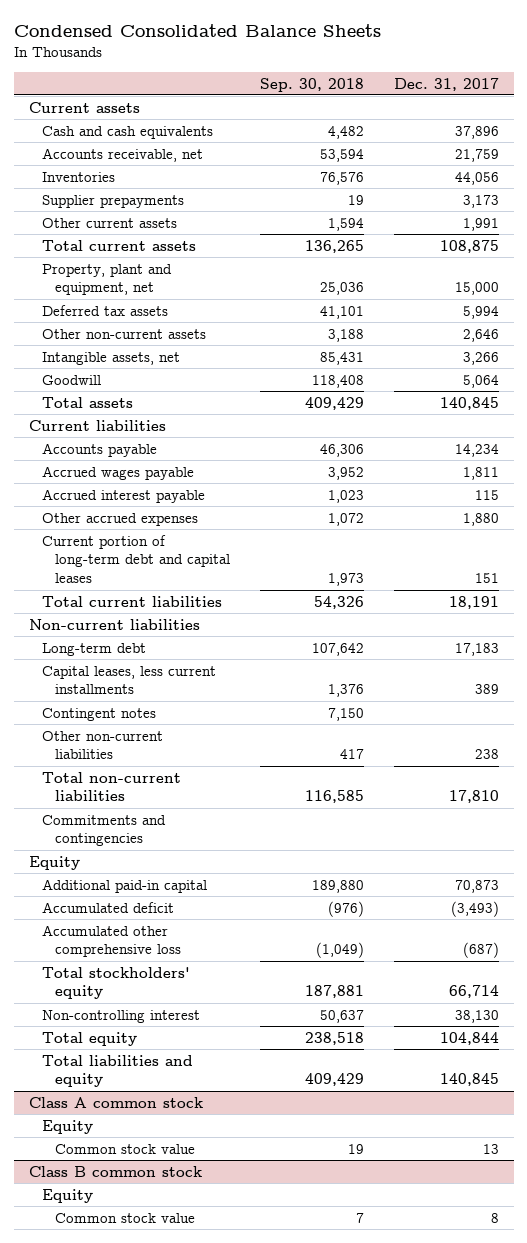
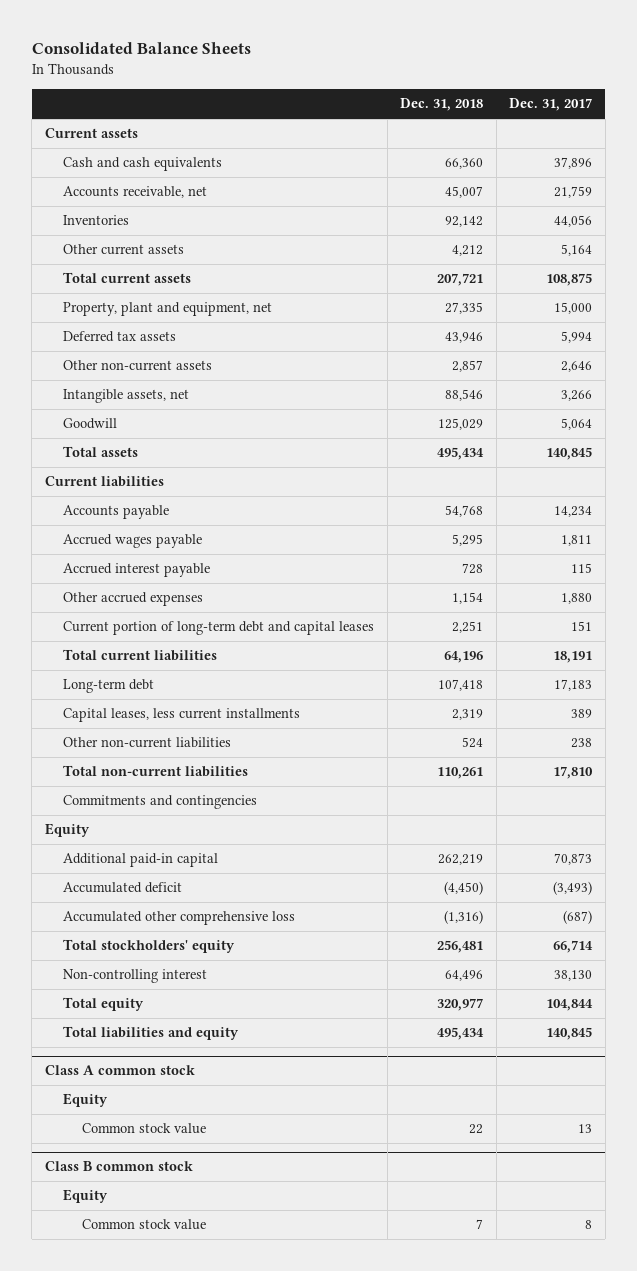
[13,23,381,37] Condensed Consolidated Balance Sheets -> [31,42,251,55] Consolidated Balance Sheets
[259,77,364,92] Sep. 30, 2018 -> none
none -> [400,98,484,112] Dec. 31, 2018
[41,194,184,208] Supplier prepayments -> none
[462,217,499,231] 1,991 -> [561,244,593,257] 5,164
[28,618,200,630] Non-current liabilities -> none
[41,707,156,721] Contingent notes -> none

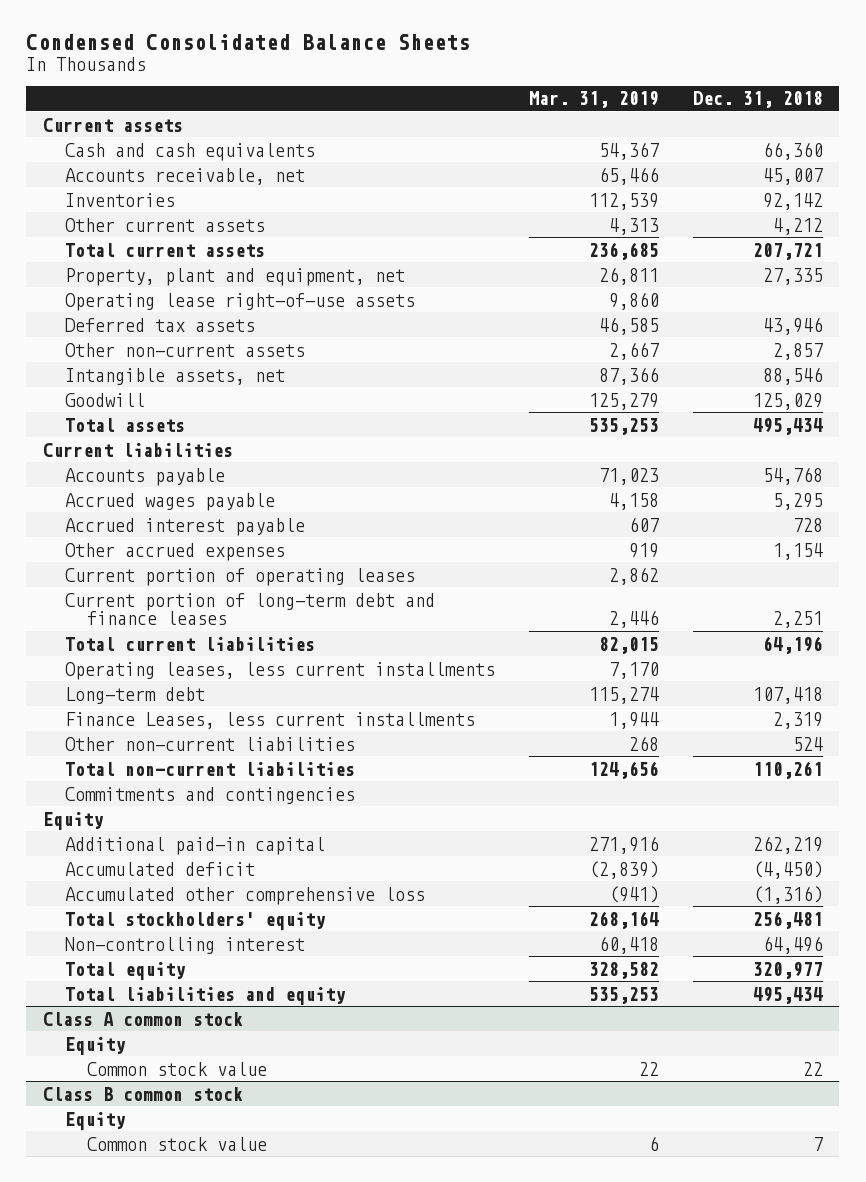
[31,42,251,55] Consolidated Balance Sheets -> [26,33,471,50] Condensed Consolidated Balance Sheets
[509,98,593,112] Dec. 31, 2017 -> none
none -> [528,91,659,109] Mar. 31, 2019
none -> [65,292,416,311] Operating lease right-of-use assets
none -> [65,567,416,586] Current portion of operating leases
[63,621,375,636] Current portion of long-term debt and capital leases -> [65,592,436,626] Current portion of long-term debt and finance leases
none -> [65,661,496,680] Operating leases, less current installments
[63,708,301,723] Capital leases, less current installments -> [65,711,476,729] Finance Leases, less current installments

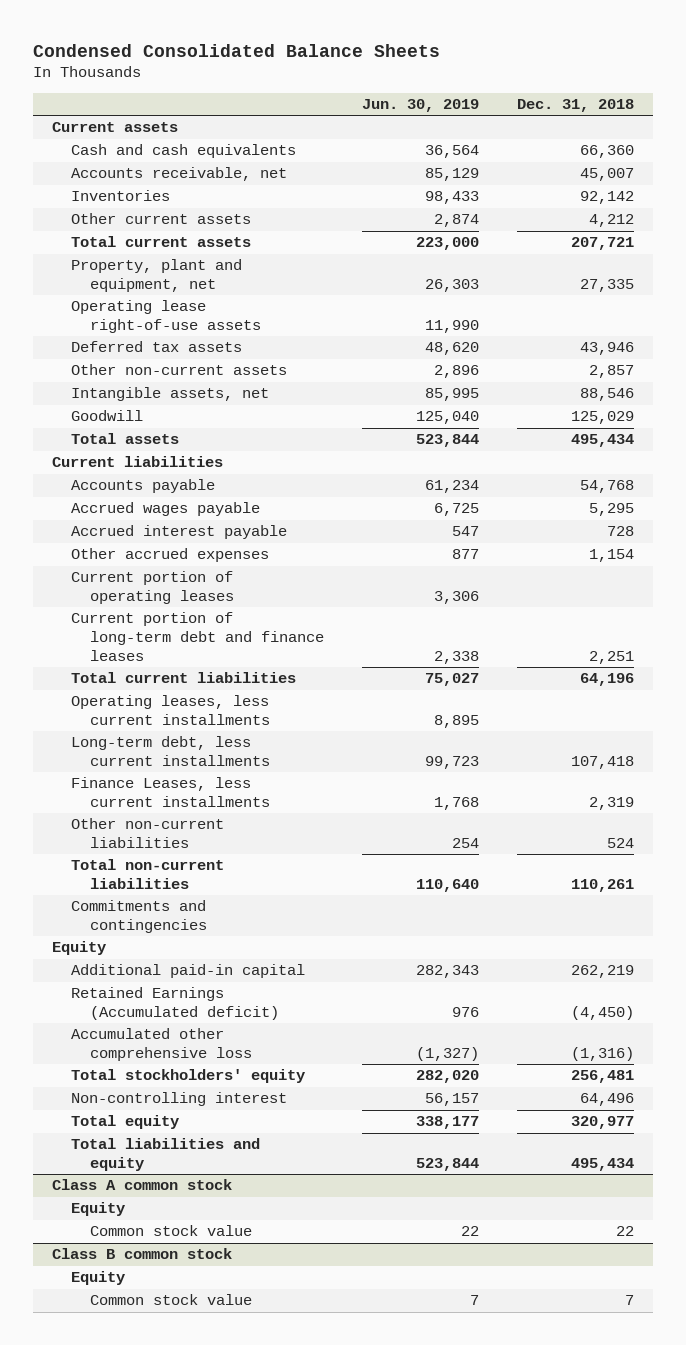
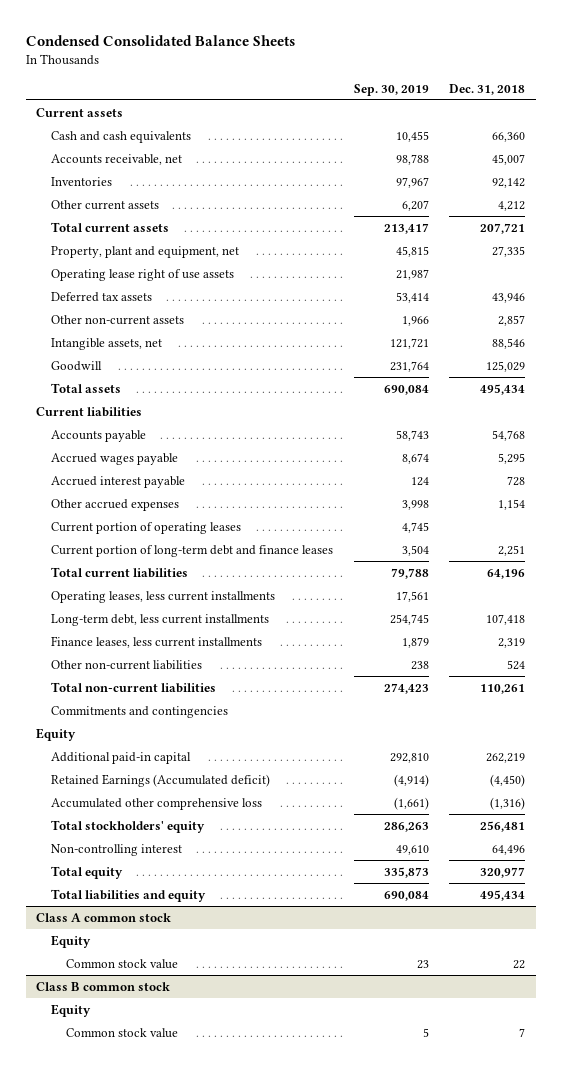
[361,99,479,113] Jun. 30, 2019 -> none
none -> [353,83,429,96] Sep. 30, 2019
[70,300,261,334] Operating lease right-of-use assets -> [51,268,235,281] Operating lease right of use assets
[70,777,270,808] Finance Leases, less current installments -> [51,635,263,648] Finance leases, less current installments

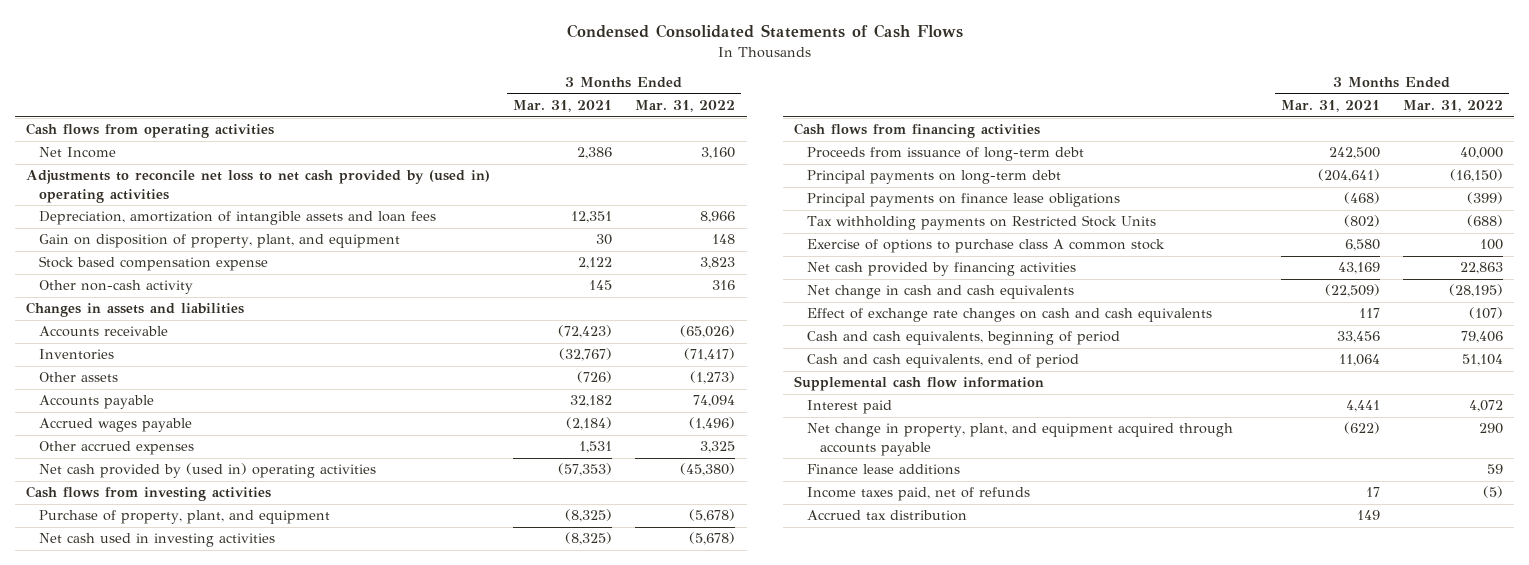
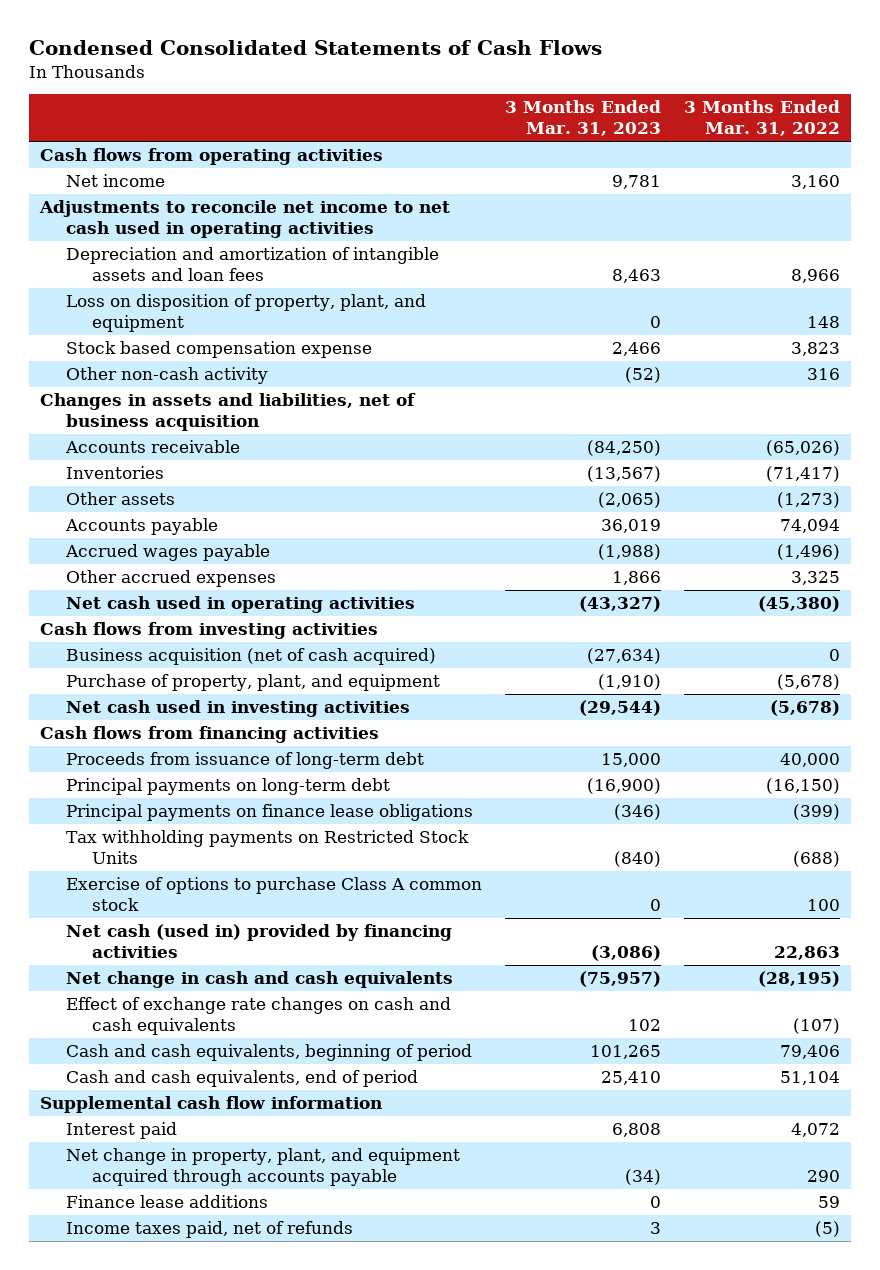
[513,100,613,113] Mar. 31, 2021 -> none
none -> [504,100,661,137] 3 Months Ended Mar. 31, 2023
[39,147,117,159] Net Income -> [66,173,166,187] Net income
[26,170,491,203] Adjustments to reconcile net loss to net cash provided by (used in) operating activities -> [39,199,451,238] Adjustments to reconcile net income to net cash used in operating activities
[39,211,437,226] Depreciation, amortization of intangible assets and loan fees -> [66,246,440,281] Depreciation and amortization of intangible assets and loan fees
[39,234,401,249] Gain on disposition of property, plant, and equipment -> [66,293,427,332] Loss on disposition of property, plant, and equipment
[26,302,245,318] Changes in assets and liabilities -> [40,392,417,431] Changes in assets and liabilities, net of business acquisition
[39,463,377,479] Net cash provided by (used in) operating activities -> [66,595,416,613] Net cash used in operating activities
none -> [66,647,437,665] Business acquisition (net of cash acquired)
[806,239,1165,254] Exercise of options to purchase class A common stock -> [66,876,483,911] Exercise of options to purchase Class A common stock
[806,262,1076,277] Net cash provided by financing activities -> [66,923,453,958] Net cash (used in) provided by financing activities
[806,510,967,522] Accrued tax distribution -> none

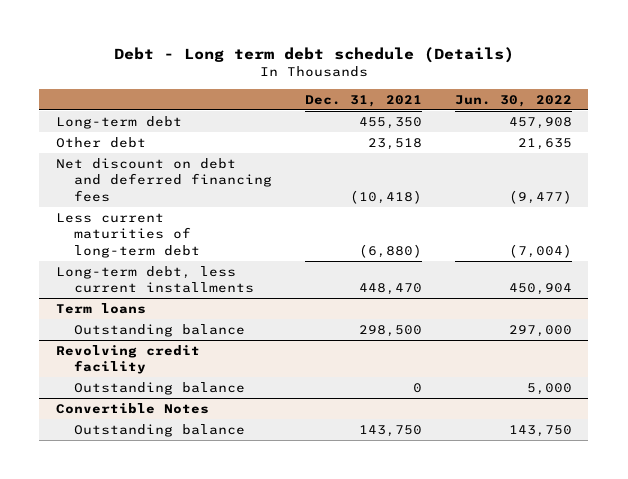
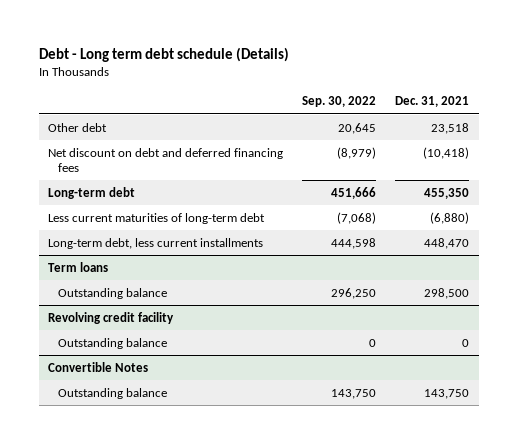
[454,94,572,107] Jun. 30, 2022 -> none
none -> [302,96,377,108] Sep. 30, 2022
[55,115,182,129] Long-term debt -> [48,186,136,199] Long-term debt

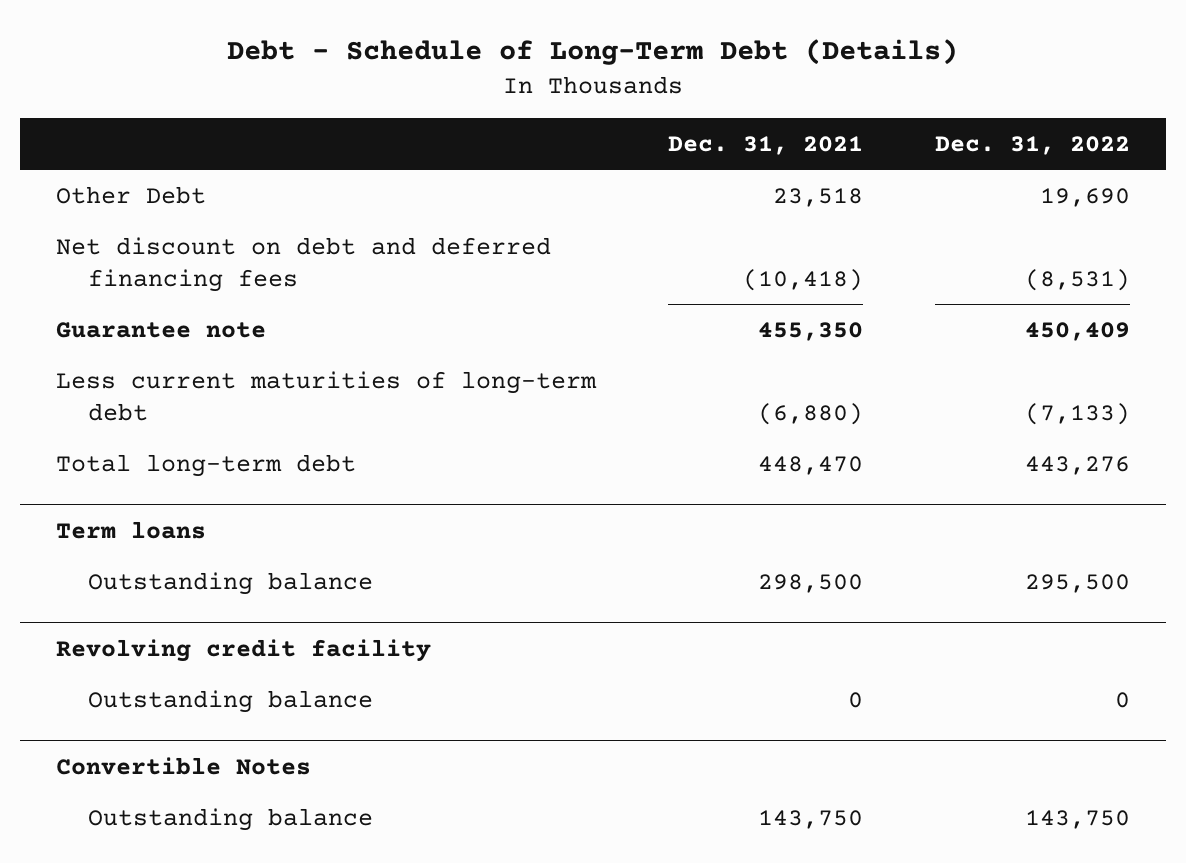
[38,46,289,62] Debt - Long term debt schedule (Details) -> [227,39,959,66] Debt - Schedule of Long-Term Debt (Details)
[302,96,377,108] Sep. 30, 2022 -> none
none -> [935,136,1131,156] Dec. 31, 2022
[48,122,108,132] Other debt -> [56,185,207,204] Other Debt
[48,186,136,199] Long-term debt -> [56,321,267,338] Guarantee note
[48,237,264,249] Long-term debt, less current installments -> [56,453,357,477] Total long-term debt

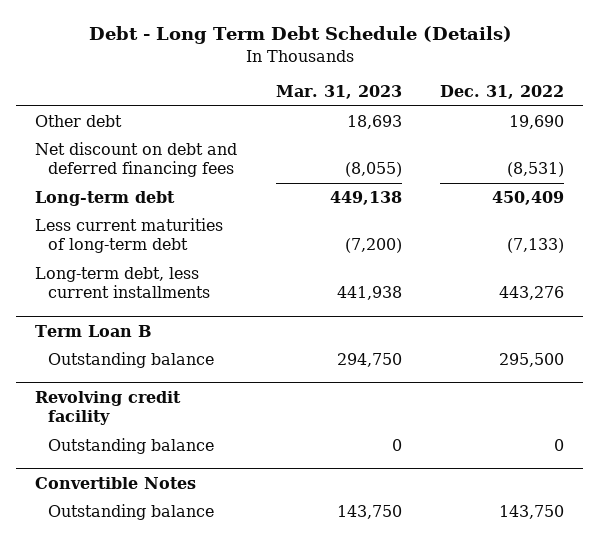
[227,39,959,66] Debt - Schedule of Long-Term Debt (Details) -> [88,26,512,45] Debt - Long Term Debt Schedule (Details)
[668,136,864,156] Dec. 31, 2021 -> none
none -> [275,85,402,100] Mar. 31, 2023
[56,185,207,204] Other Debt -> [35,114,123,127] Other debt
[56,321,267,338] Guarantee note -> [35,190,176,206] Long-term debt
[56,453,357,477] Total long-term debt -> [35,266,210,299] Long-term debt, less current installments
[56,520,207,539] Term loans -> [35,324,153,337] Term Loan B

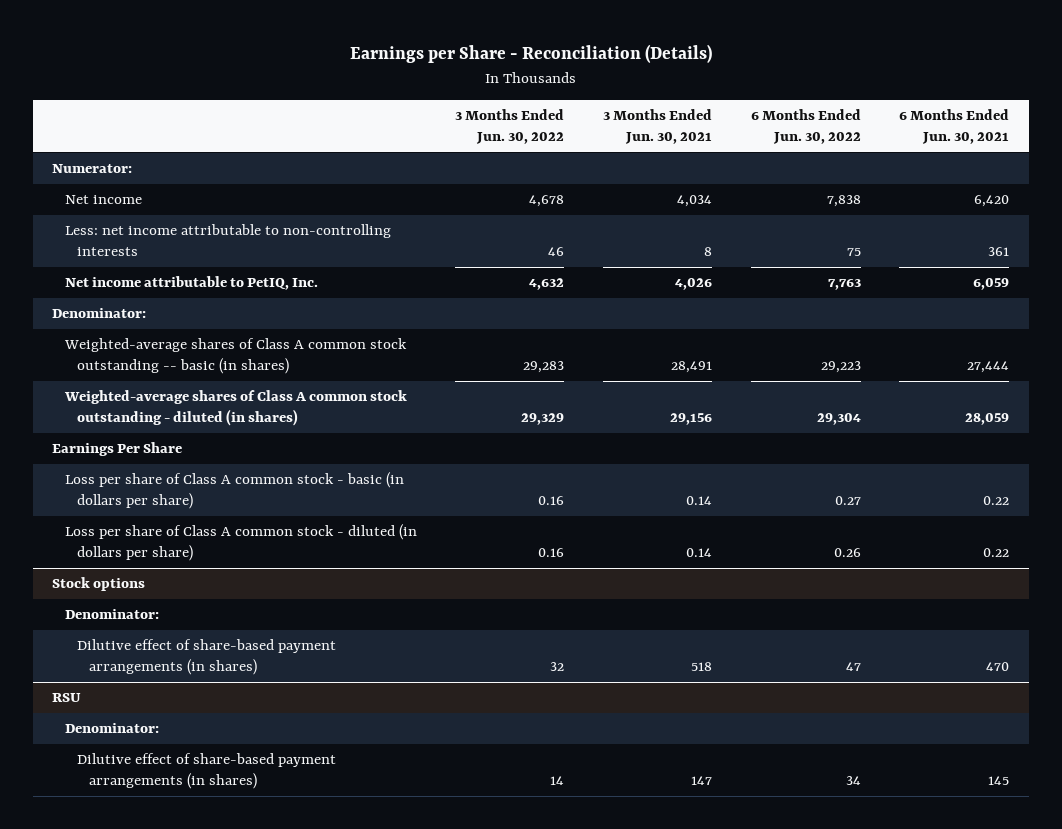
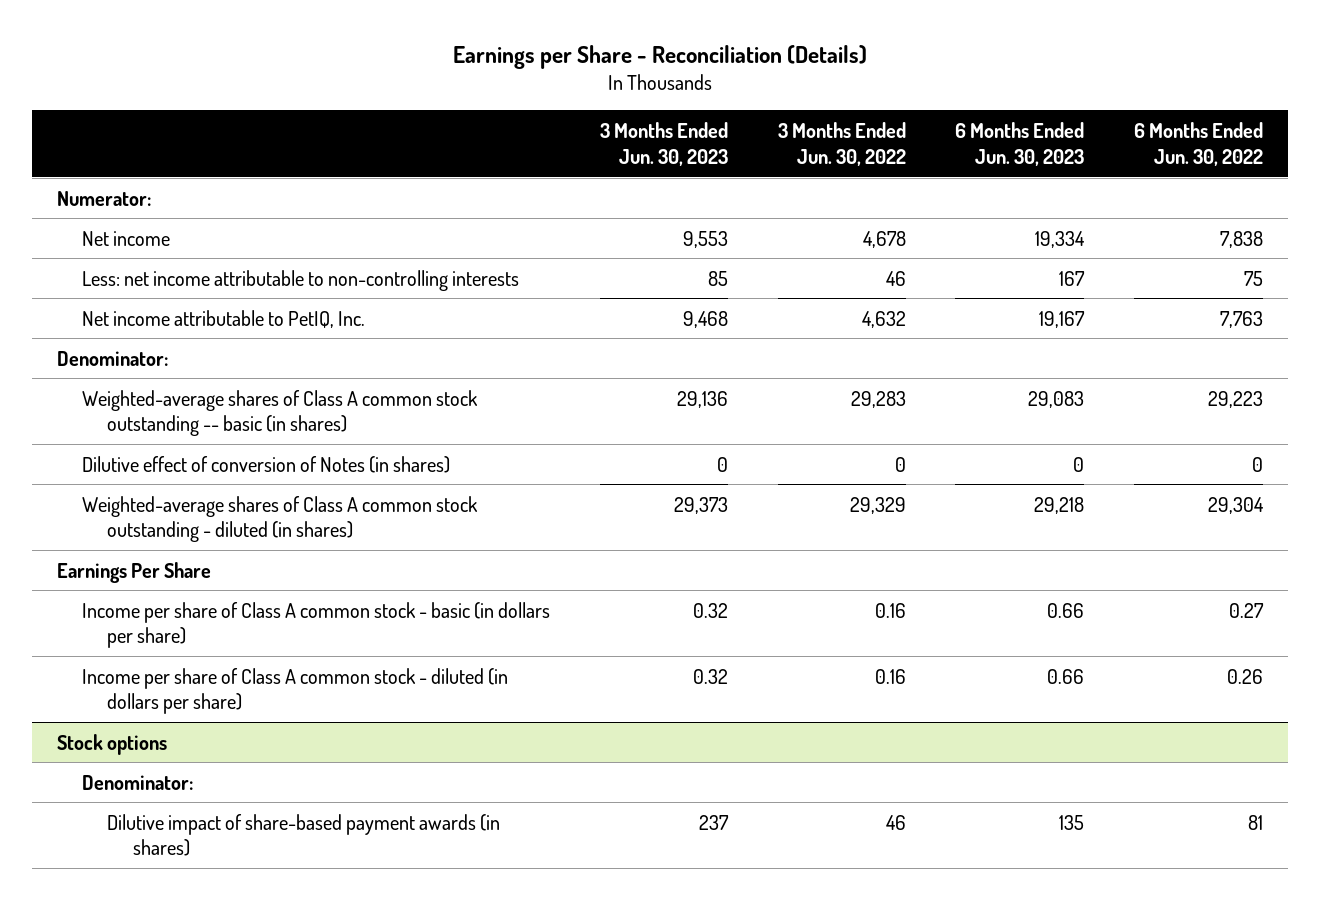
[602,109,712,145] 3 Months Ended Jun. 30, 2021 -> none
[899,109,1010,145] 6 Months Ended Jun. 30, 2021 -> none
none -> [599,121,728,166] 3 Months Ended Jun. 30, 2023
none -> [955,121,1085,166] 6 Months Ended Jun. 30, 2023
none -> [82,455,451,473] Dilutive effect of conversion of Notes (in shares)
[64,472,404,510] Loss per share of Class A common stock - basic (in dollars per share) -> [82,601,551,649] Income per share of Class A common stock - basic (in dollars per share)
[64,524,417,562] Loss per share of Class A common stock - diluted (in dollars per share) -> [82,667,509,715] Income per share of Class A common stock - diluted (in dollars per share)
[52,693,82,703] RSU -> none
[64,723,159,734] Denominator: -> none
[76,753,336,790] Dilutive effect of share-based payment arrangements (in shares) -> none
[76,639,336,676] Dilutive effect of share-based payment arrangements (in shares) -> [107,813,501,857] Dilutive impact of share-based payment awards (in shares)
[550,662,565,672] 32 -> [885,814,906,830] 46
[845,662,861,672] 47 -> [1248,814,1264,830] 81

